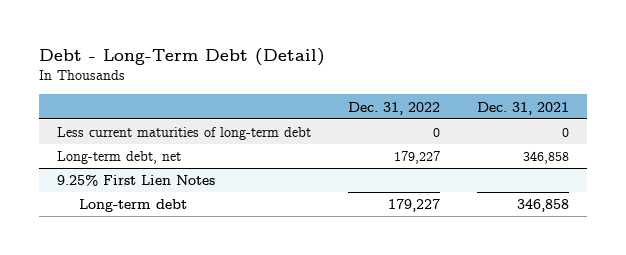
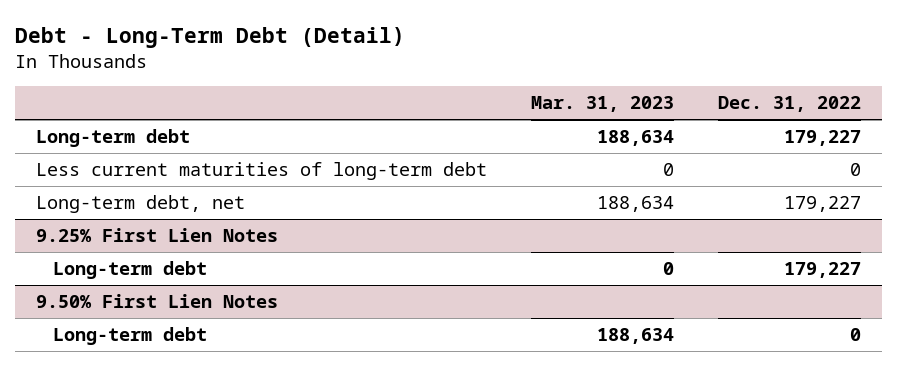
[476,101,569,115] Dec. 31, 2021 -> none
none -> [530,96,674,113] Mar. 31, 2023
none -> [36,129,191,148] Long-term debt
none -> [36,294,279,309] 9.50% First Lien Notes
none -> [52,327,207,346] Long-term debt

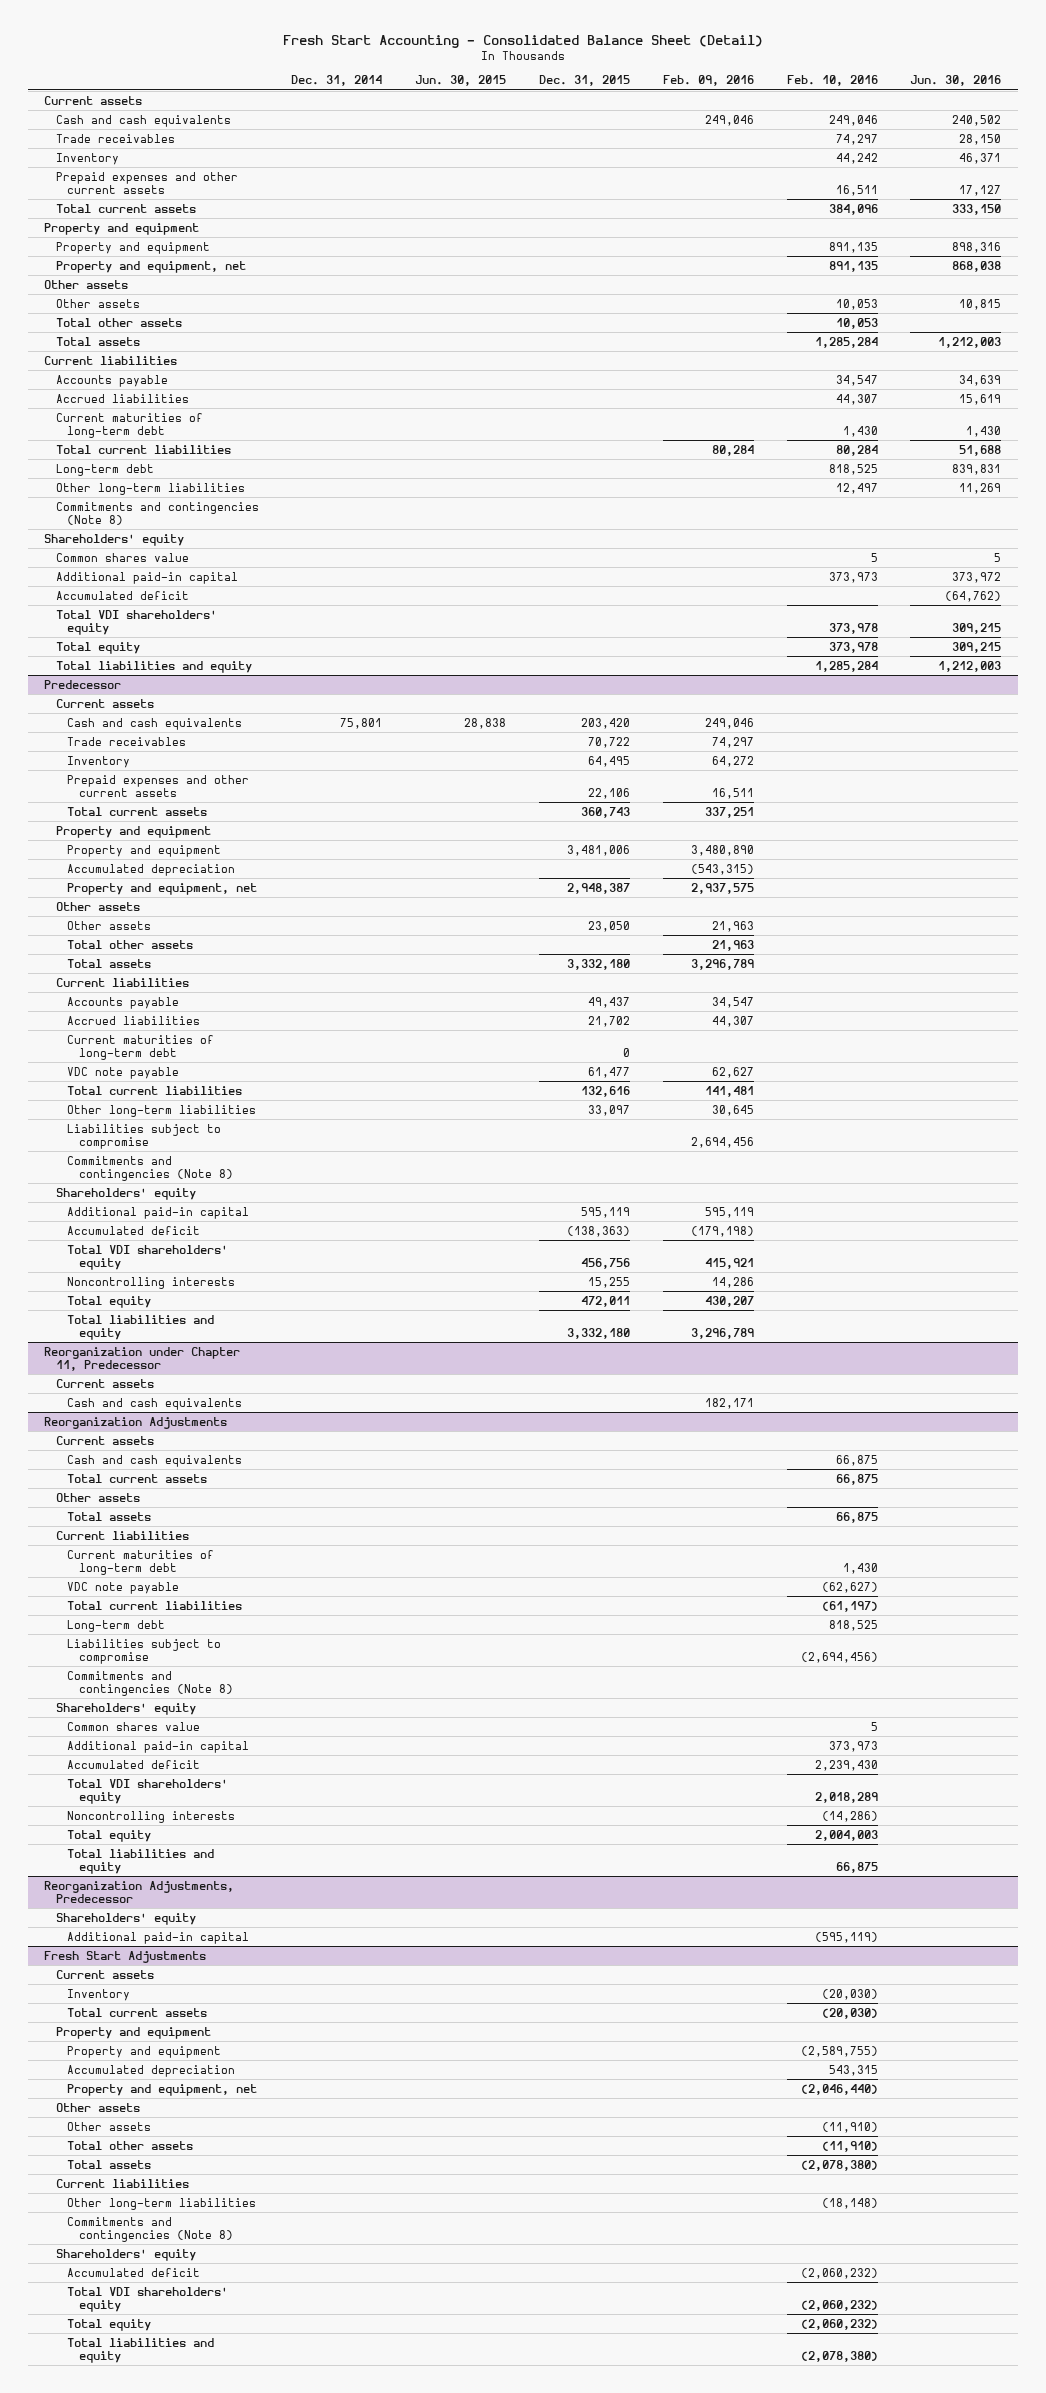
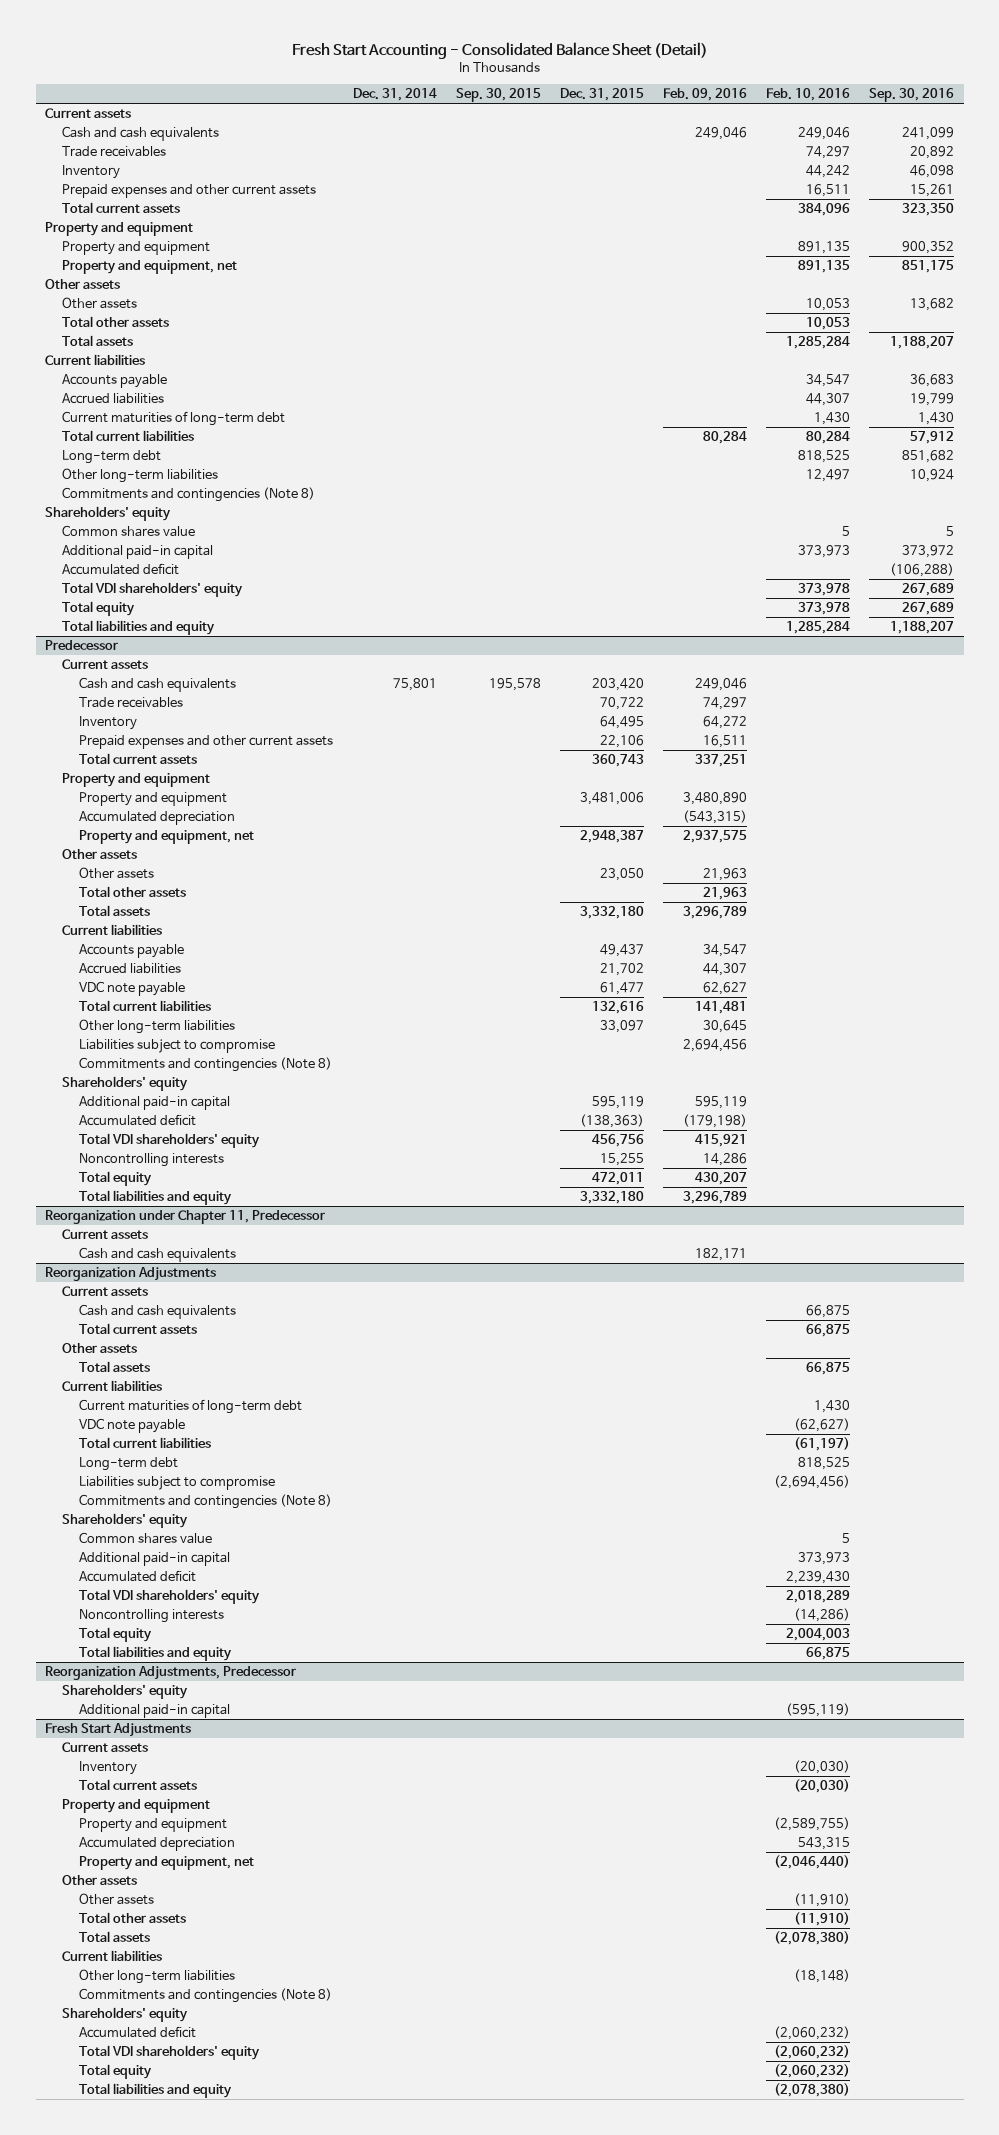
[415,75,507,87] Jun. 30, 2015 -> none
[910,75,1002,87] Jun. 30, 2016 -> none
none -> [455,88,541,103] Sep. 30, 2015
none -> [869,88,955,103] Sep. 30, 2016
[67,1034,215,1060] Current maturities of long-term debt -> none

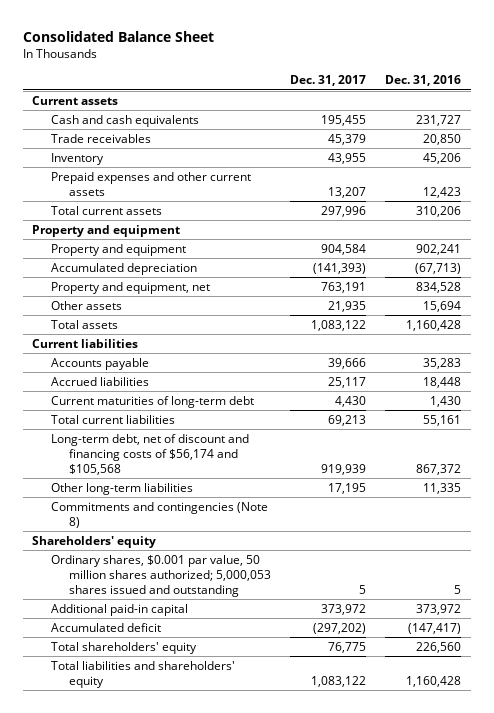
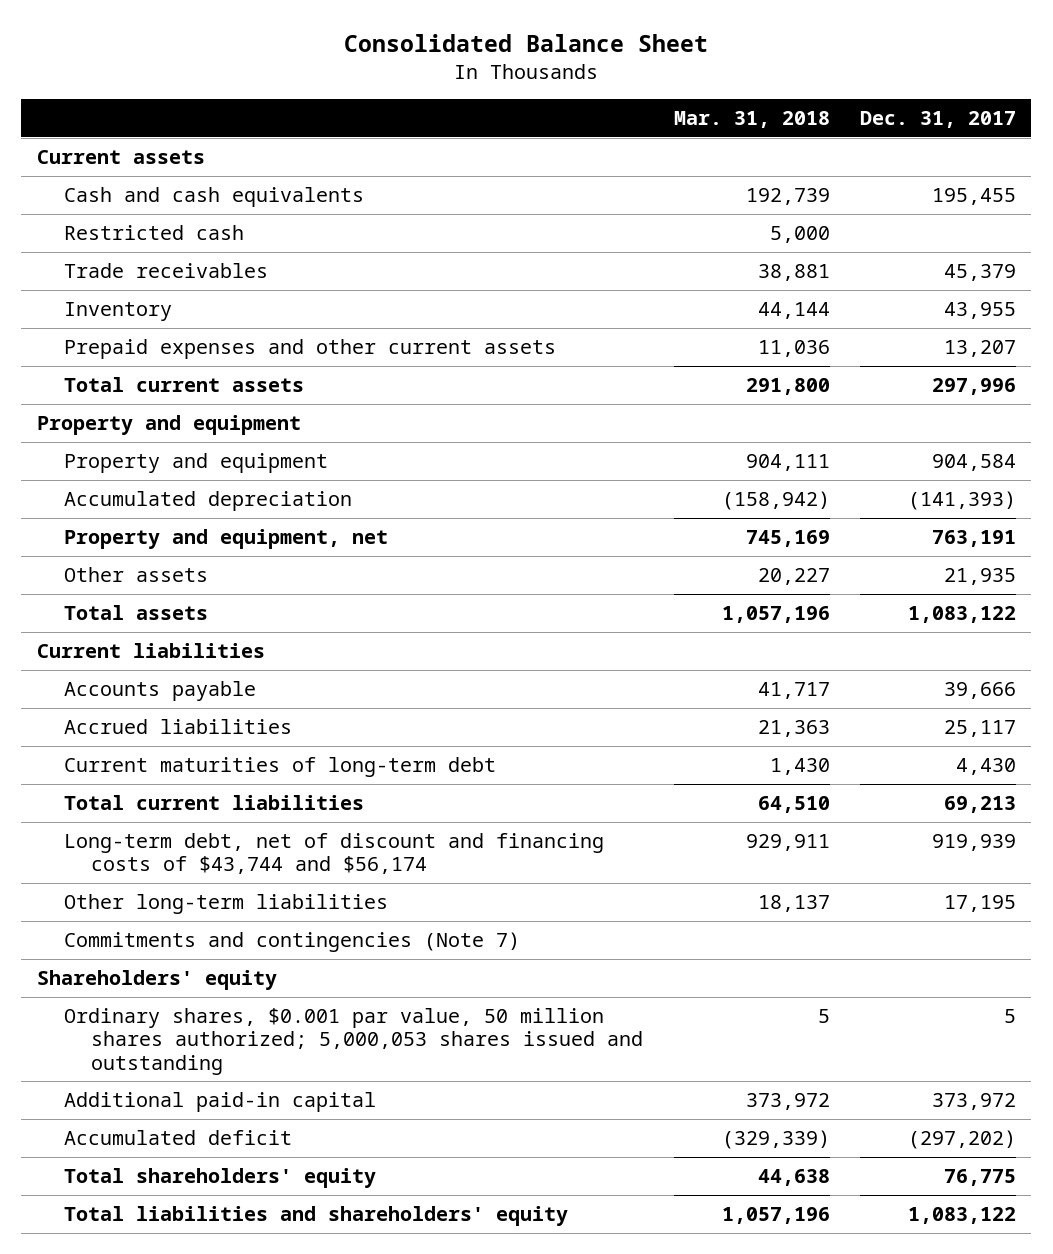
[385,75,462,87] Dec. 31, 2016 -> none
none -> [673,111,830,129] Mar. 31, 2018
none -> [63,225,244,241] Restricted cash
[50,433,249,475] Long-term debt, net of discount and financing costs of $56,174 and $105,568 -> [63,833,604,875] Long-term debt, net of discount and financing costs of $43,744 and $56,174
[50,501,268,528] Commitments and contingencies (Note 8) -> [63,932,520,953] Commitments and contingencies (Note 7)

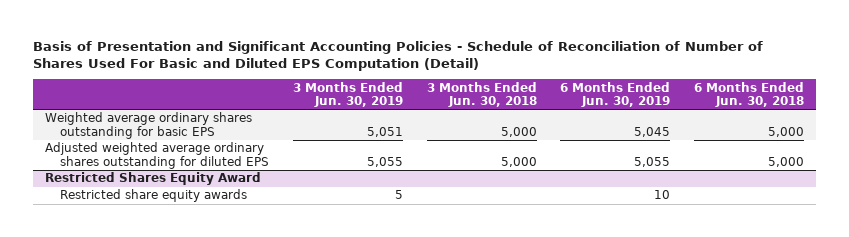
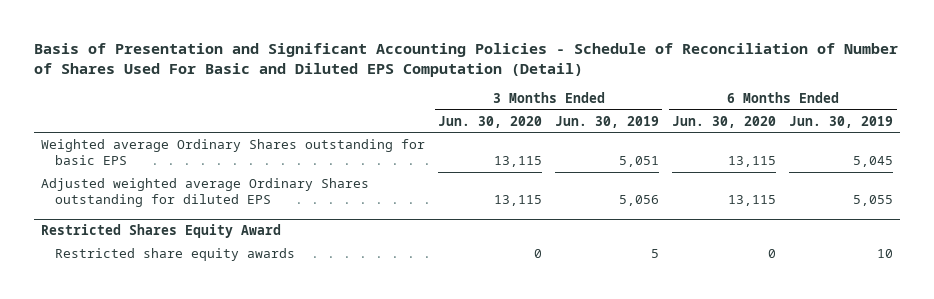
[426,81,537,108] 3 Months Ended Jun. 30, 2018 -> none
[694,81,805,108] 6 Months Ended Jun. 30, 2018 -> none
none -> [437,115,542,128] Jun. 30, 2020
none -> [672,115,777,128] Jun. 30, 2020
[44,112,252,139] Weighted average ordinary shares outstanding for basic EPS -> [40,138,425,166] Weighted average Ordinary Shares outstanding for basic EPS
[44,142,269,169] Adjusted weighted average ordinary shares outstanding for diluted EPS -> [40,177,369,208] Adjusted weighted average Ordinary Shares outstanding for diluted EPS
[366,156,403,167] 5,055 -> [619,195,660,207] 5,056

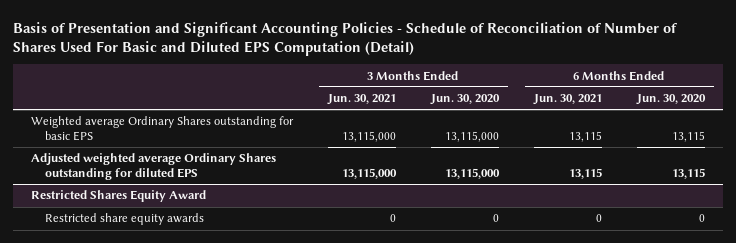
[555,115,660,128] Jun. 30, 2019 -> none
[789,115,894,128] Jun. 30, 2019 -> none
none -> [326,94,396,106] Jun. 30, 2021
none -> [532,94,602,106] Jun. 30, 2021
[493,156,542,168] 13,115 -> [444,131,499,143] 13,115,000
[493,195,542,207] 13,115 -> [444,168,500,180] 13,115,000

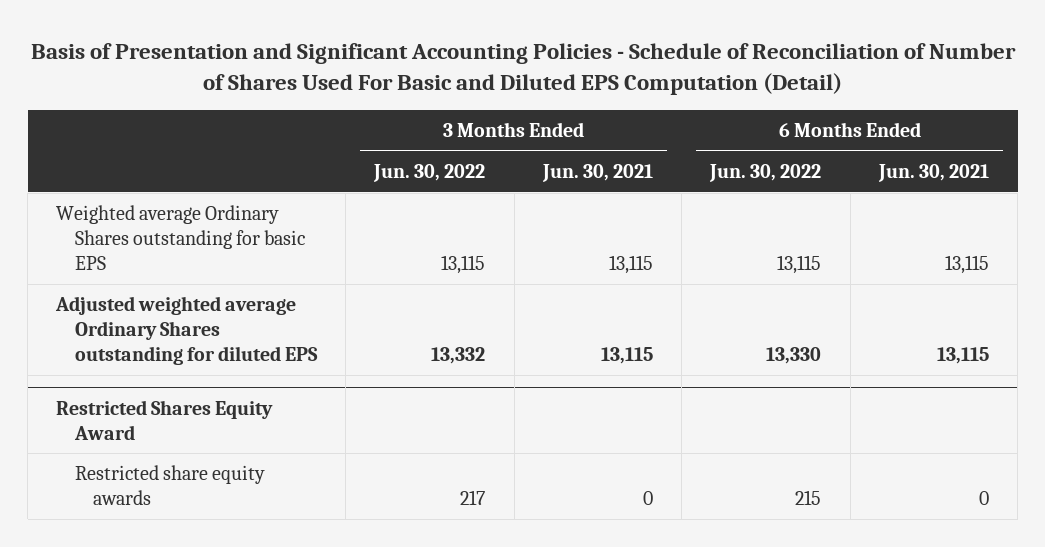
[429,94,500,106] Jun. 30, 2020 -> none
[636,94,707,106] Jun. 30, 2020 -> none
none -> [373,164,486,183] Jun. 30, 2022
none -> [709,164,822,183] Jun. 30, 2022
[341,131,396,143] 13,115,000 -> [608,255,653,275] 13,115
[341,168,397,180] 13,115,000 -> [600,347,653,365] 13,115

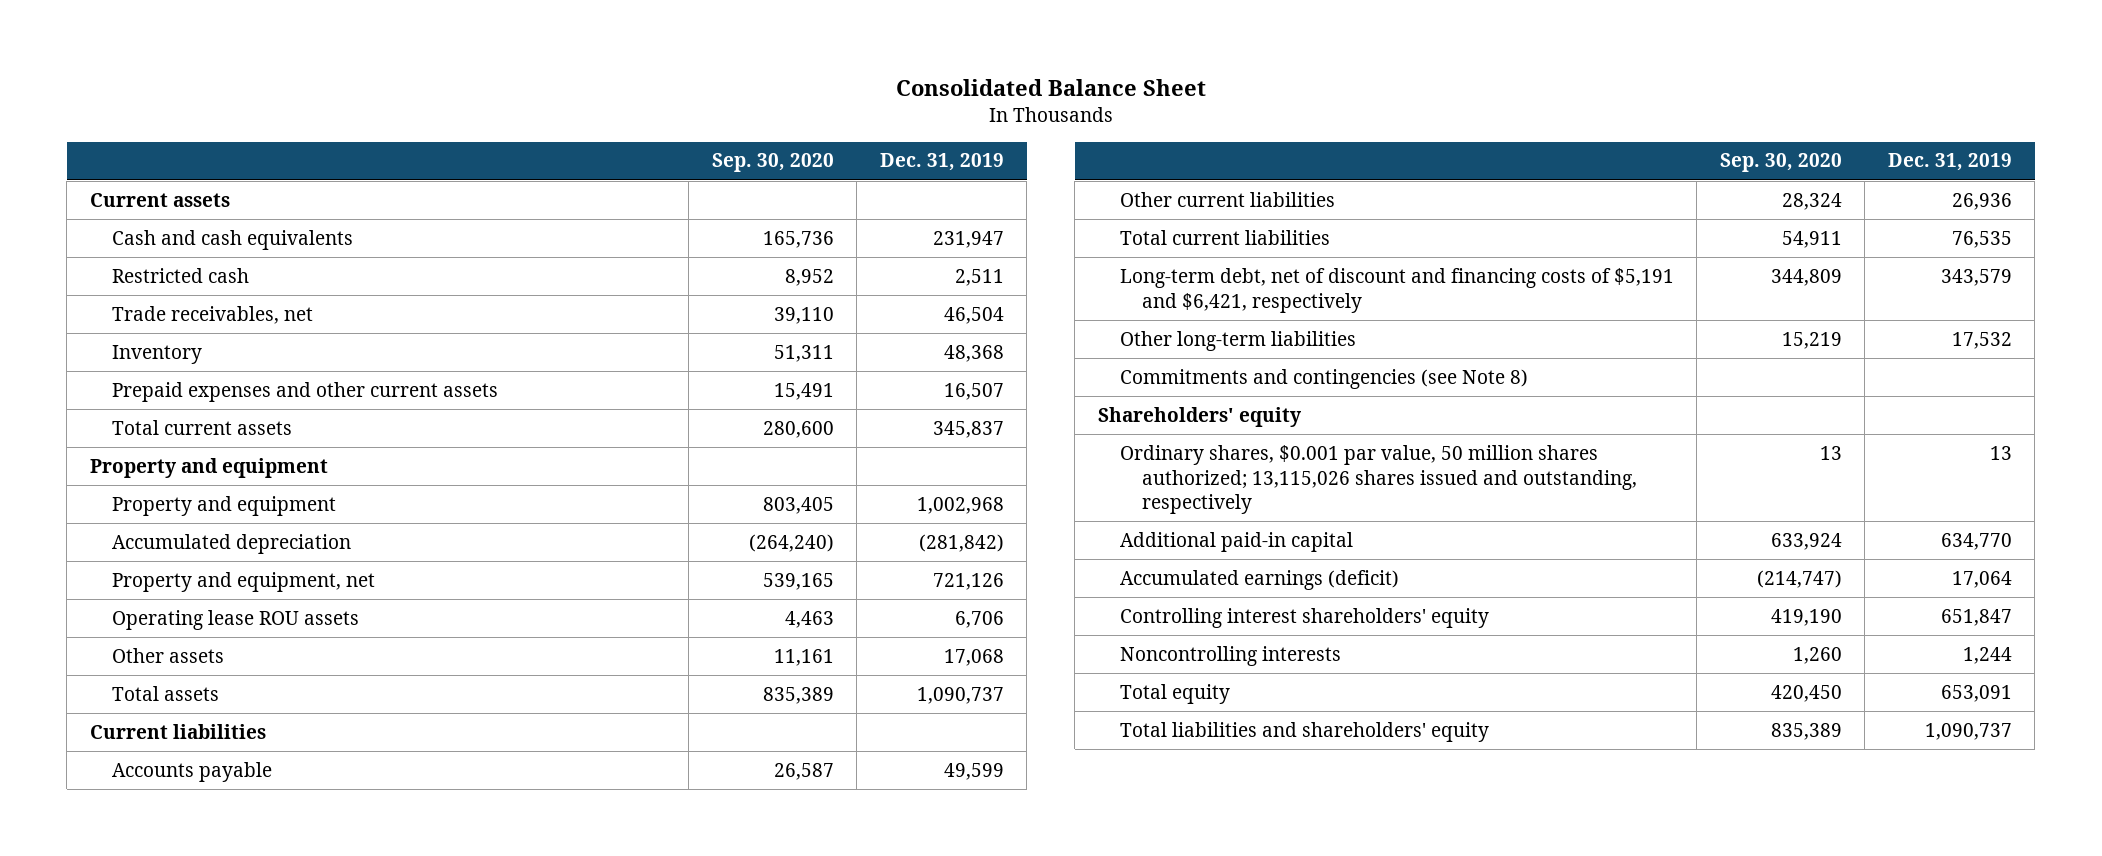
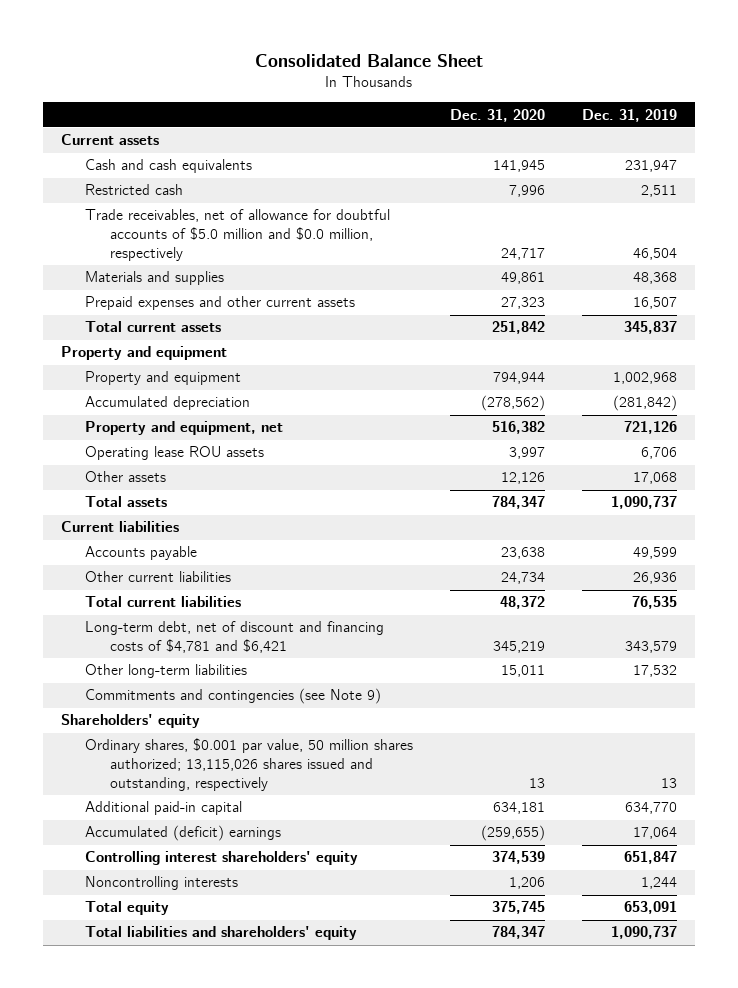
[711,153,834,173] Sep. 30, 2020 -> none
none -> [449,108,545,122] Dec. 31, 2020
[111,305,313,324] Trade receivables, net -> [85,209,391,261] Trade receivables, net of allowance for doubtful accounts of $5.0 million and $0.0 million, respectively
[111,344,202,364] Inventory -> [85,271,225,286] Materials and supplies
[1119,267,1674,313] Long-term debt, net of discount and financing costs of $5,191 and $6,421, respectively -> [85,621,385,654] Long-term debt, net of discount and financing costs of $4,781 and $6,421
[1119,368,1528,389] Commitments and contingencies (see Note 8) -> [85,688,382,705] Commitments and contingencies (see Note 9)
[1119,569,1399,590] Accumulated earnings (deficit) -> [85,825,282,842] Accumulated (deficit) earnings

